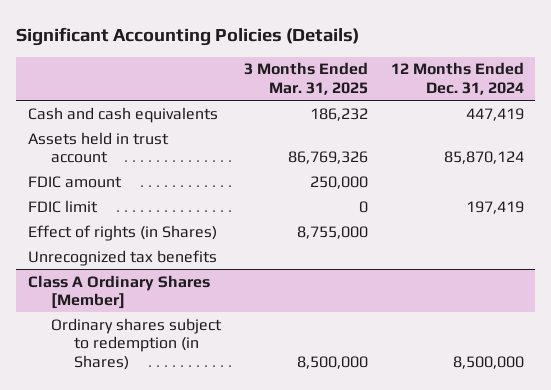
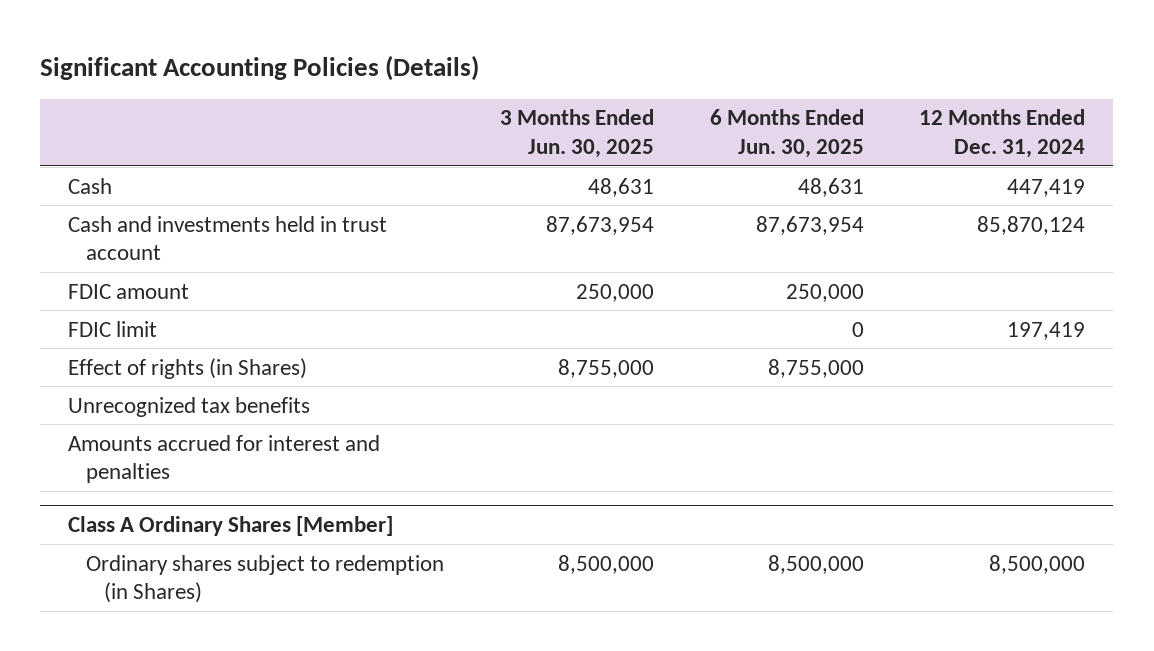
[243,62,368,95] 3 Months Ended Mar. 31, 2025 -> none
none -> [499,109,654,158] 3 Months Ended Jun. 30, 2025
none -> [709,109,864,158] 6 Months Ended Jun. 30, 2025
[27,106,218,123] Cash and cash equivalents -> [68,177,113,194] Cash
[27,131,169,164] Assets held in trust account -> [68,215,388,261] Cash and investments held in trust account
none -> [68,434,381,484] Amounts accrued for interest and penalties

